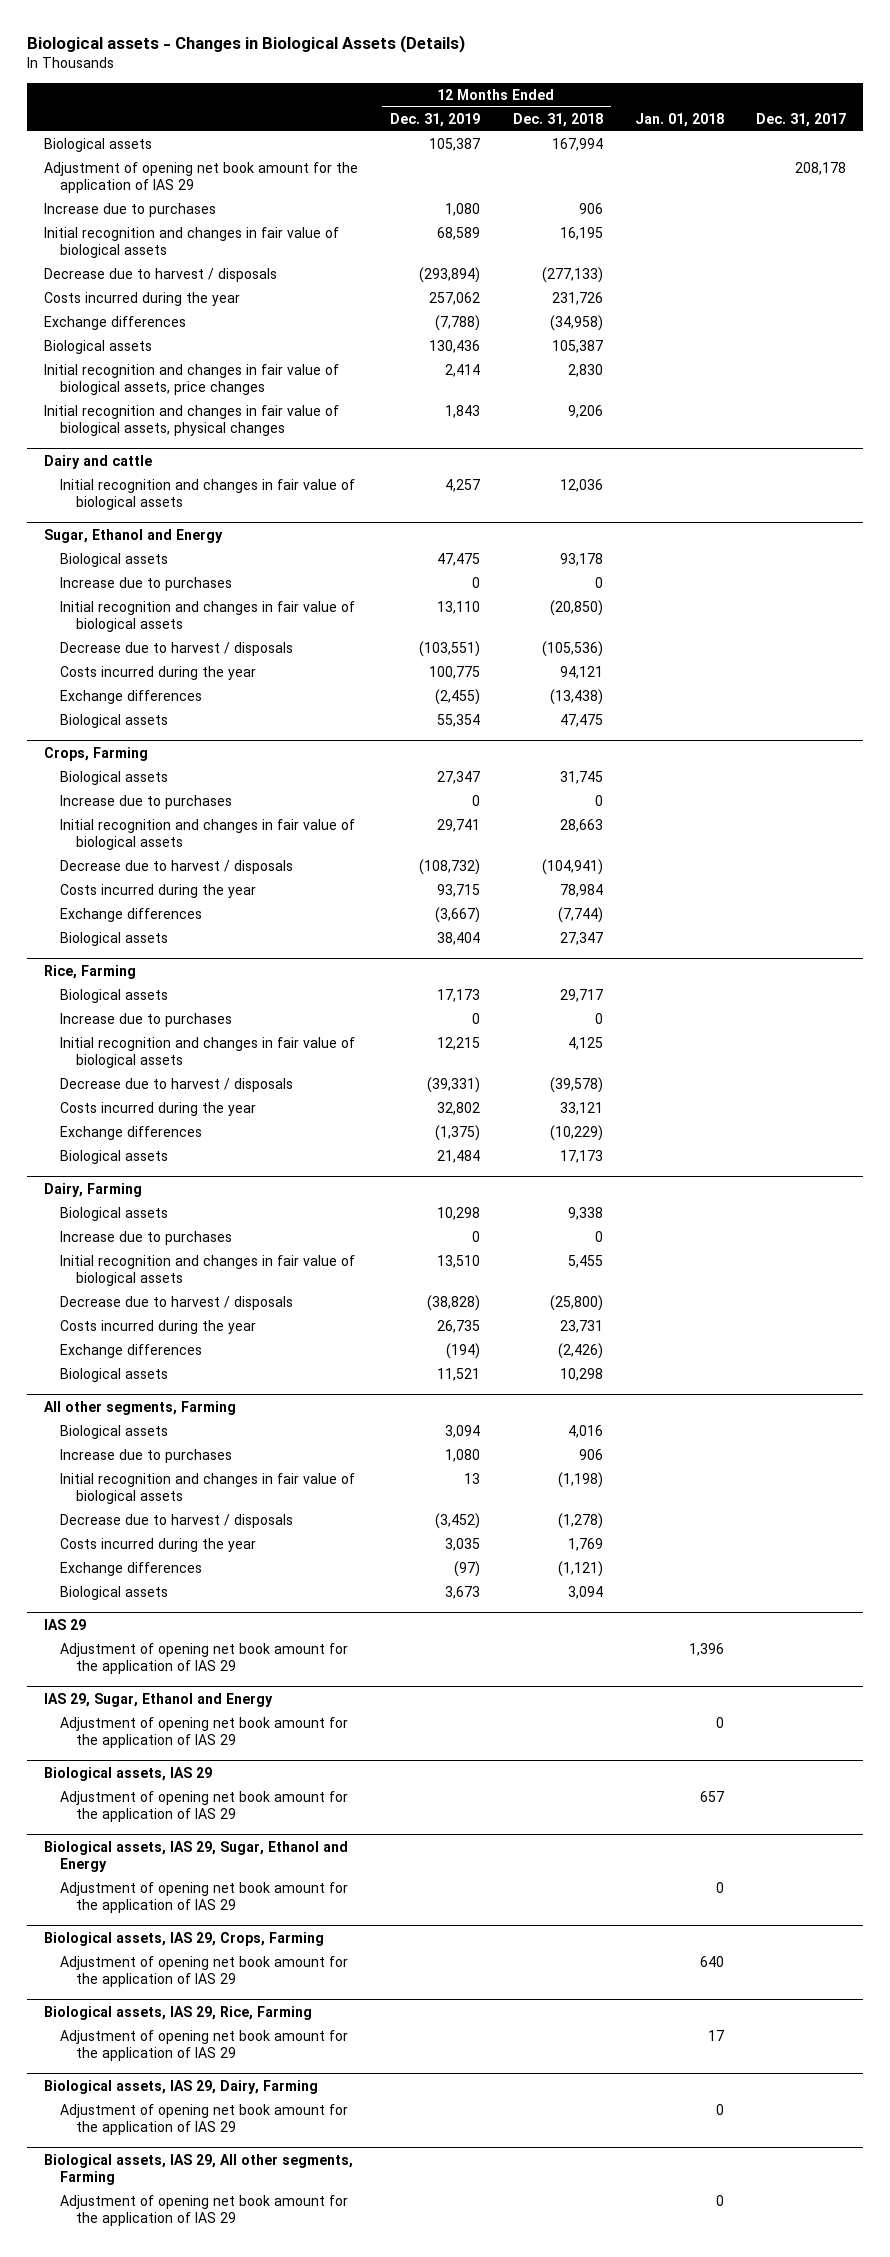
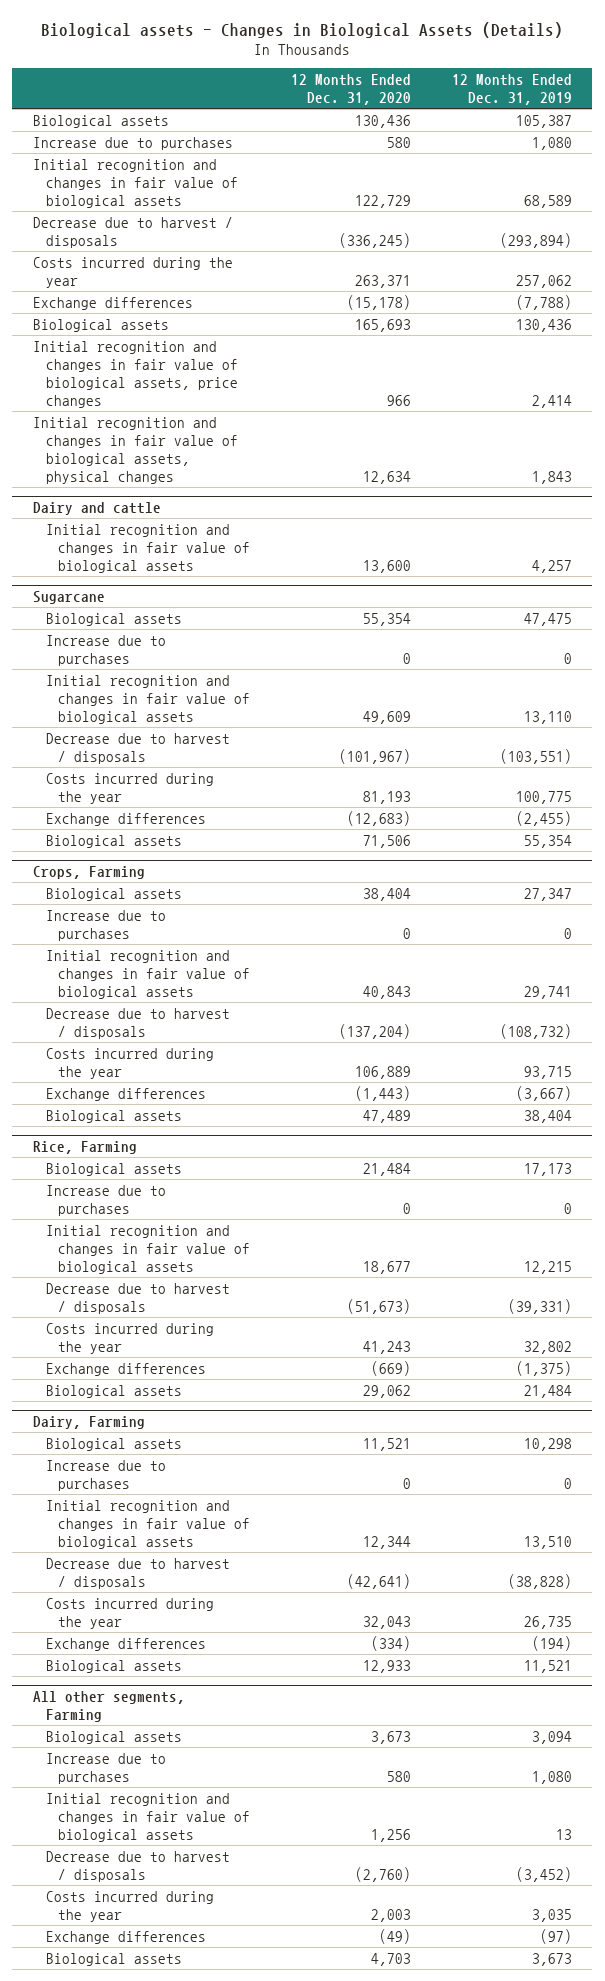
[512,112,603,127] Dec. 31, 2018 -> none
[634,112,724,127] Jan. 01, 2018 -> none
[756,112,847,127] Dec. 31, 2017 -> none
none -> [291,73,412,105] 12 Months Ended Dec. 31, 2020
[43,162,358,194] Adjustment of opening net book amount for the application of IAS 29 -> none
[43,528,223,543] Sugar, Ethanol and Energy -> [32,590,105,604] Sugarcane
[43,1618,86,1630] IAS 29 -> none
[59,1643,348,1675] Adjustment of opening net book amount for the application of IAS 29 -> none
[43,1692,273,1707] IAS 29, Sugar, Ethanol and Energy -> none
[59,1717,348,1749] Adjustment of opening net book amount for the application of IAS 29 -> none
[43,1766,212,1781] Biological assets, IAS 29 -> none
[59,1791,348,1823] Adjustment of opening net book amount for the application of IAS 29 -> none
[43,1840,348,1872] Biological assets, IAS 29, Sugar, Ethanol and Energy -> none
[59,1882,348,1914] Adjustment of opening net book amount for the application of IAS 29 -> none
[43,1931,324,1946] Biological assets, IAS 29, Crops, Farming -> none
[59,1956,348,1988] Adjustment of opening net book amount for the application of IAS 29 -> none
[43,2005,312,2020] Biological assets, IAS 29, Rice, Farming -> none
[59,2030,348,2062] Adjustment of opening net book amount for the application of IAS 29 -> none
[43,2079,318,2094] Biological assets, IAS 29, Dairy, Farming -> none
[59,2104,348,2136] Adjustment of opening net book amount for the application of IAS 29 -> none
[43,2153,353,2185] Biological assets, IAS 29, All other segments, Farming -> none
[59,2195,348,2227] Adjustment of opening net book amount for the application of IAS 29 -> none

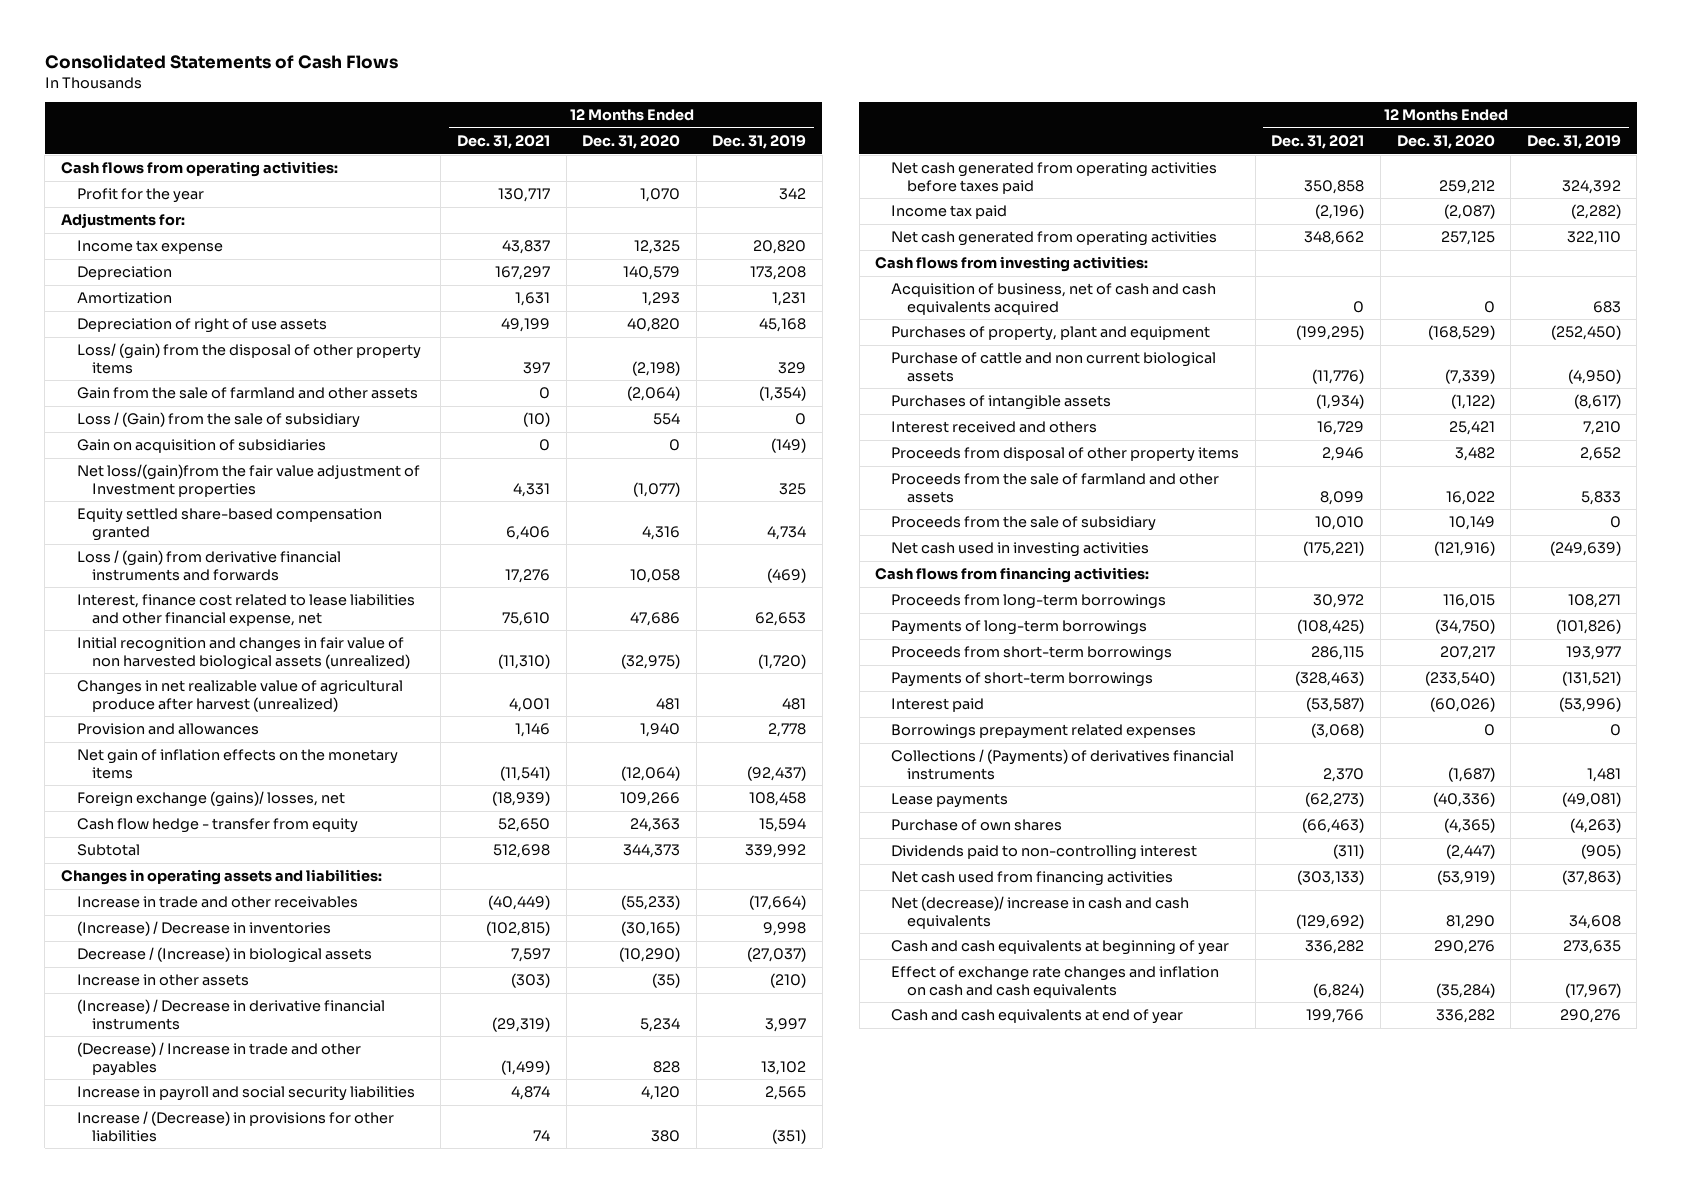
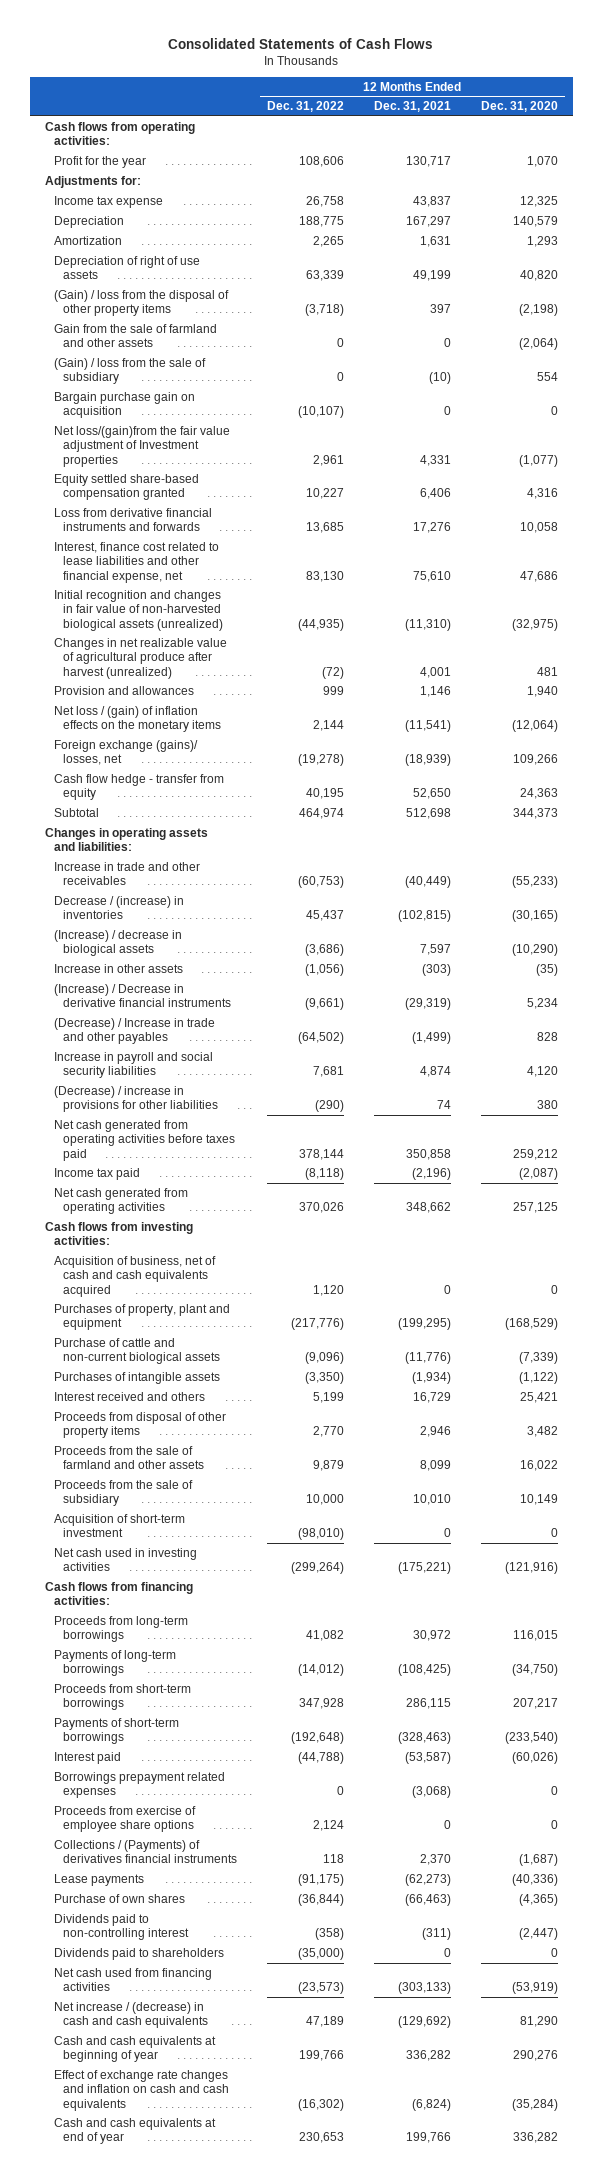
[712,135,807,150] Dec. 31, 2019 -> none
none -> [267,101,345,113] Dec. 31, 2022
[76,343,421,375] Loss/ (gain) from the disposal of other property items -> [54,289,230,317] (Gain) / loss from the disposal of other property items
[76,439,326,454] Gain on acquisition of subsidiaries -> none
[76,412,360,429] Loss / (Gain) from the sale of subsidiary -> [54,357,207,385] (Gain) / loss from the sale of subsidiary
none -> [54,391,196,419] Bargain purchase gain on acquisition
[76,550,341,582] Loss / (gain) from derivative financial instruments and forwards -> [54,507,213,532] Loss from derivative financial instruments and forwards
[76,637,411,671] Initial recognition and changes in fair value of non harvested biological assets (unrealized) -> [54,589,224,631] Initial recognition and changes in fair value of non-harvested biological assets (unrealized)
[76,749,398,780] Net gain of inflation effects on the monetary items -> [54,705,222,733] Net loss / (gain) of inflation effects on the monetary items
[76,921,331,937] (Increase) / Decrease in inventories -> [54,895,185,920] Decrease / (increase) in inventories
[76,947,372,964] Decrease / (Increase) in biological assets -> [54,929,183,957] (Increase) / decrease in biological assets
[76,1111,394,1143] Increase / (Decrease) in provisions for other liabilities -> [54,1085,219,1113] (Decrease) / increase in provisions for other liabilities
[891,352,1217,383] Purchase of cattle and non current biological assets -> [54,1337,221,1365] Purchase of cattle and non-current biological assets
none -> [54,1513,186,1538] Acquisition of short-term investment
none -> [54,1805,197,1833] Proceeds from exercise of employee share options
none -> [54,1947,225,1960] Dividends paid to shareholders
[891,896,1190,930] Net (decrease)/ increase in cash and cash equivalents -> [54,2001,209,2029] Net increase / (decrease) in cash and cash equivalents

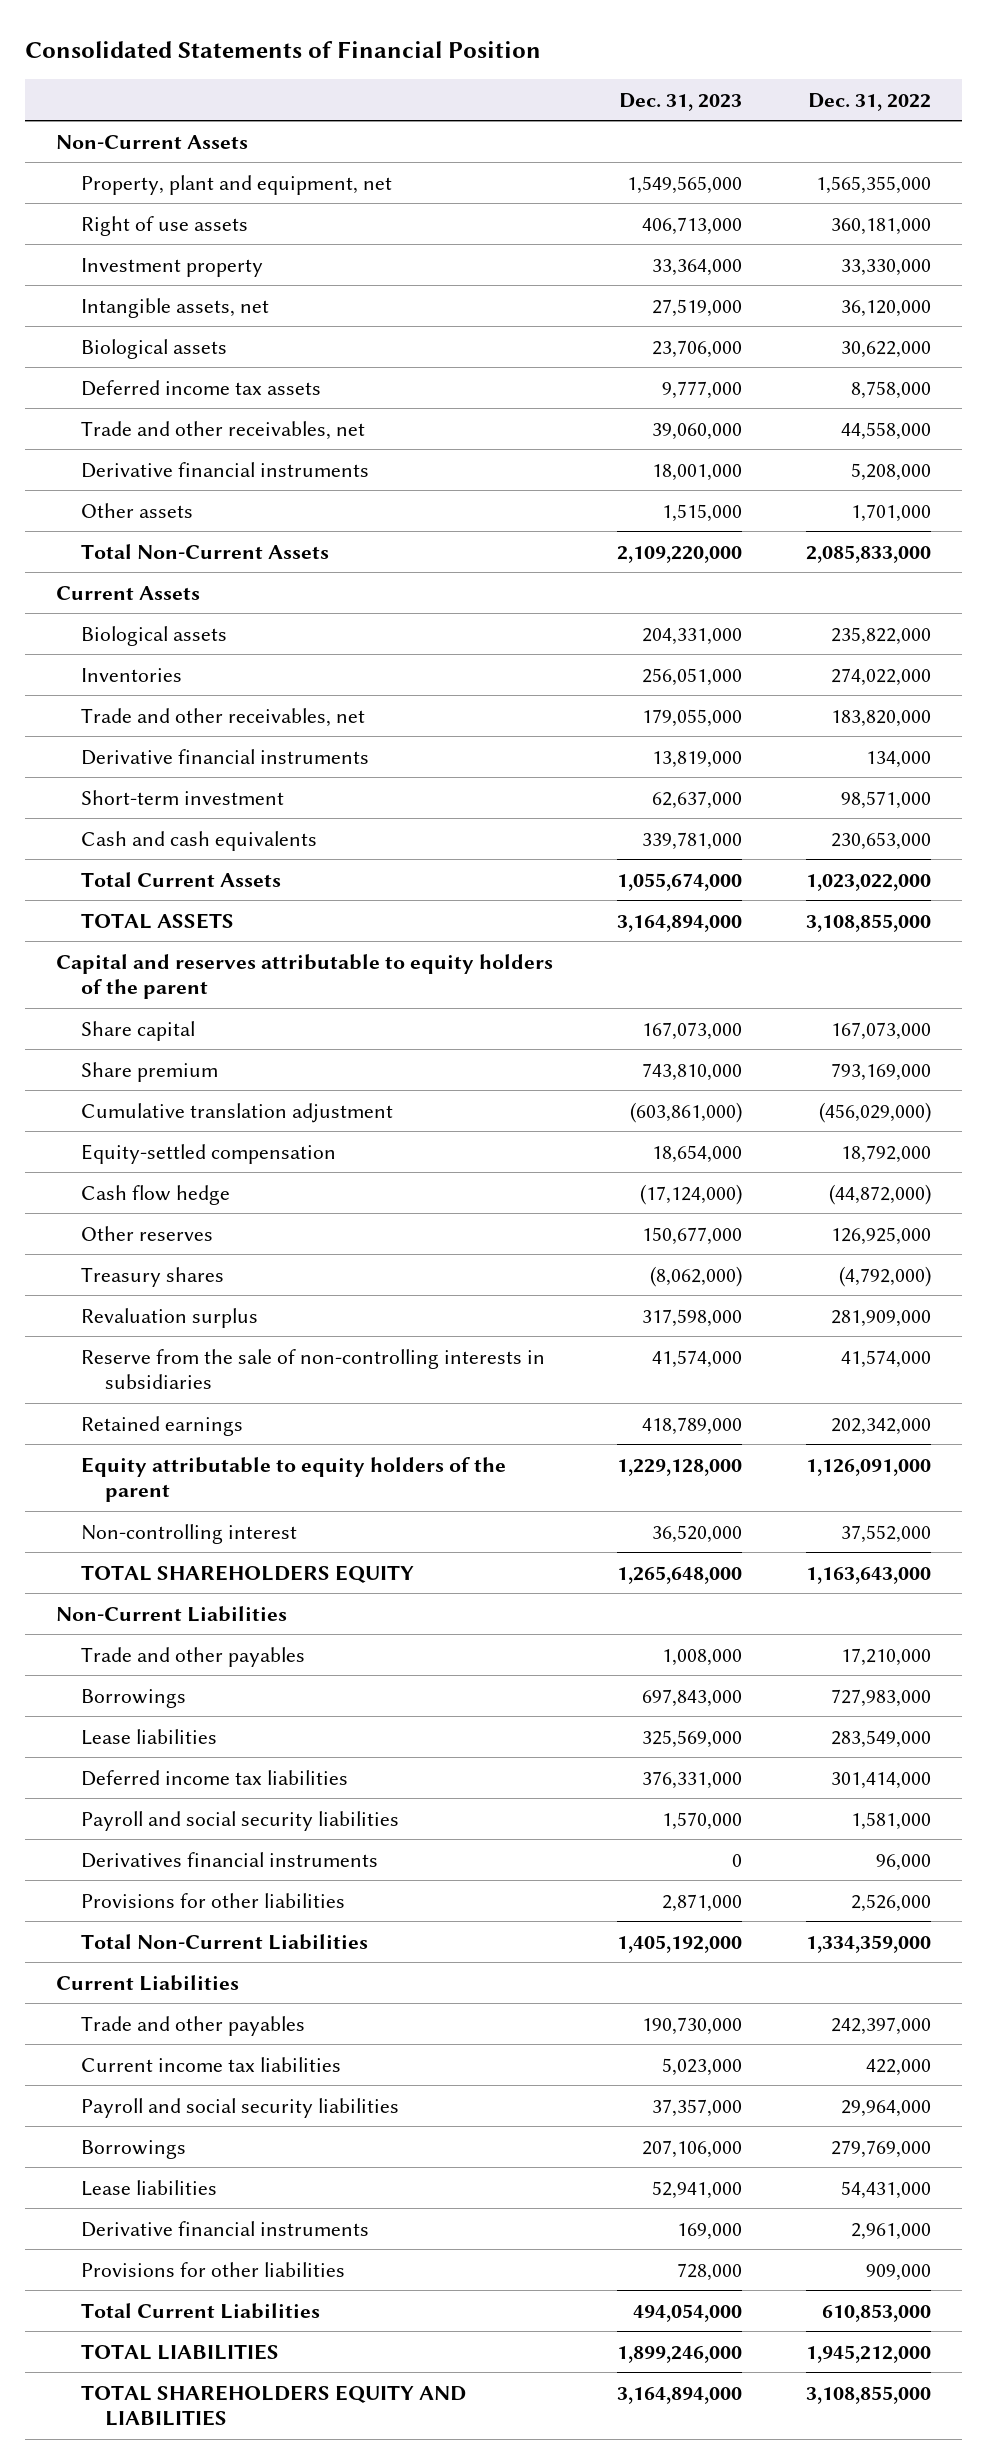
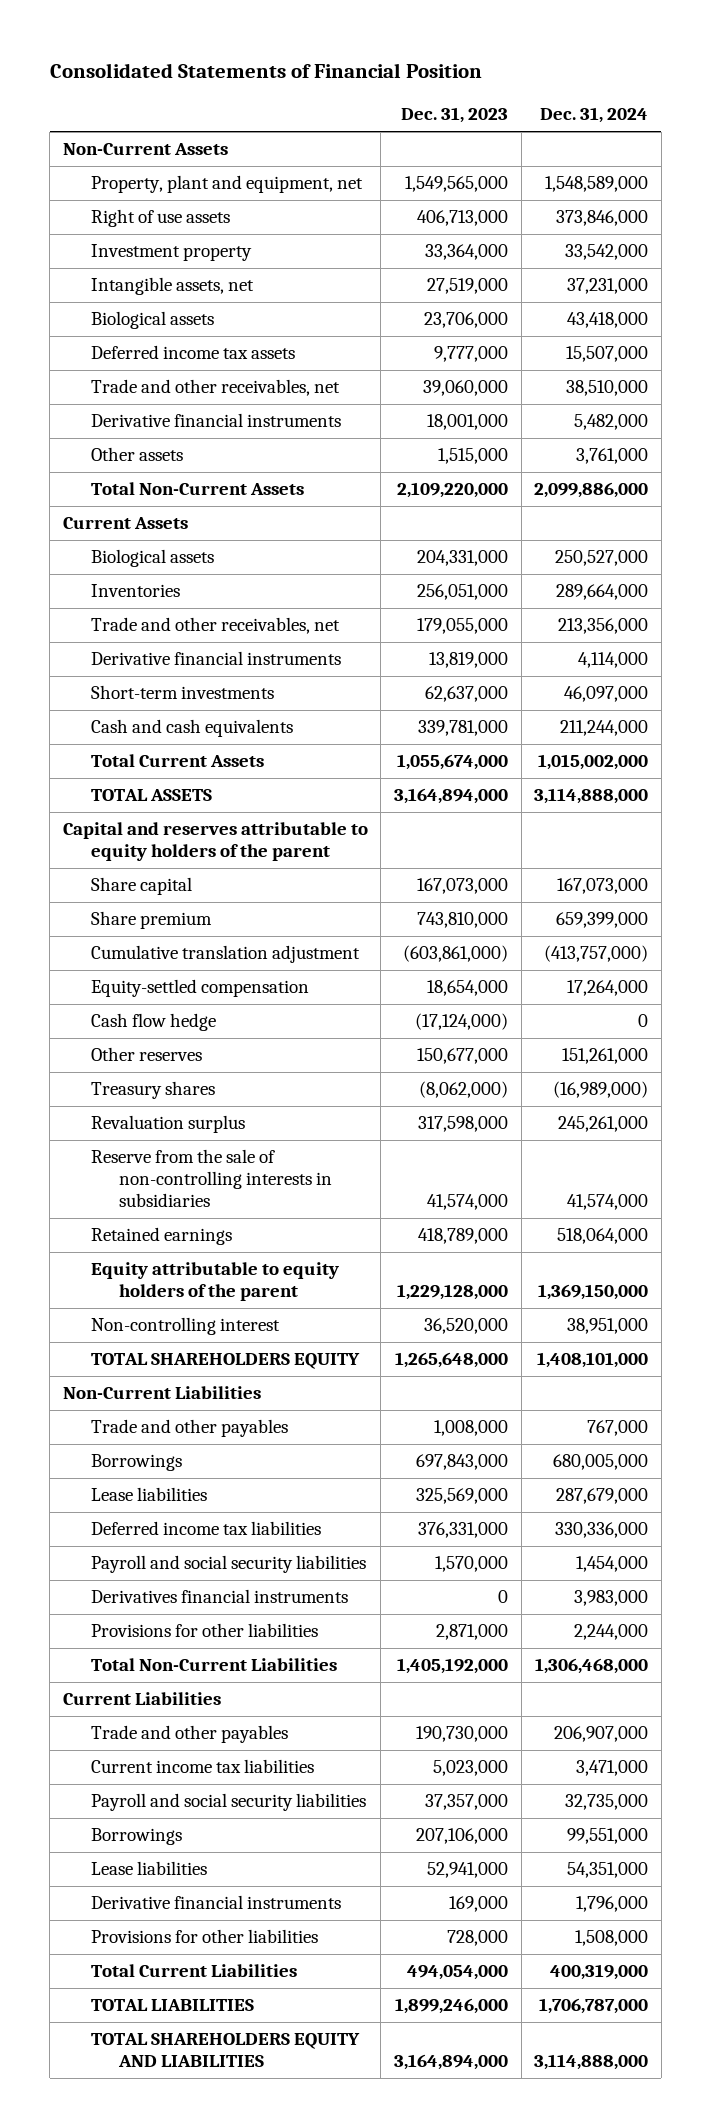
[807,92,931,111] Dec. 31, 2022 -> none
none -> [540,107,649,124] Dec. 31, 2024
[80,789,284,805] Short-term investment -> [91,685,275,700] Short-term investments

